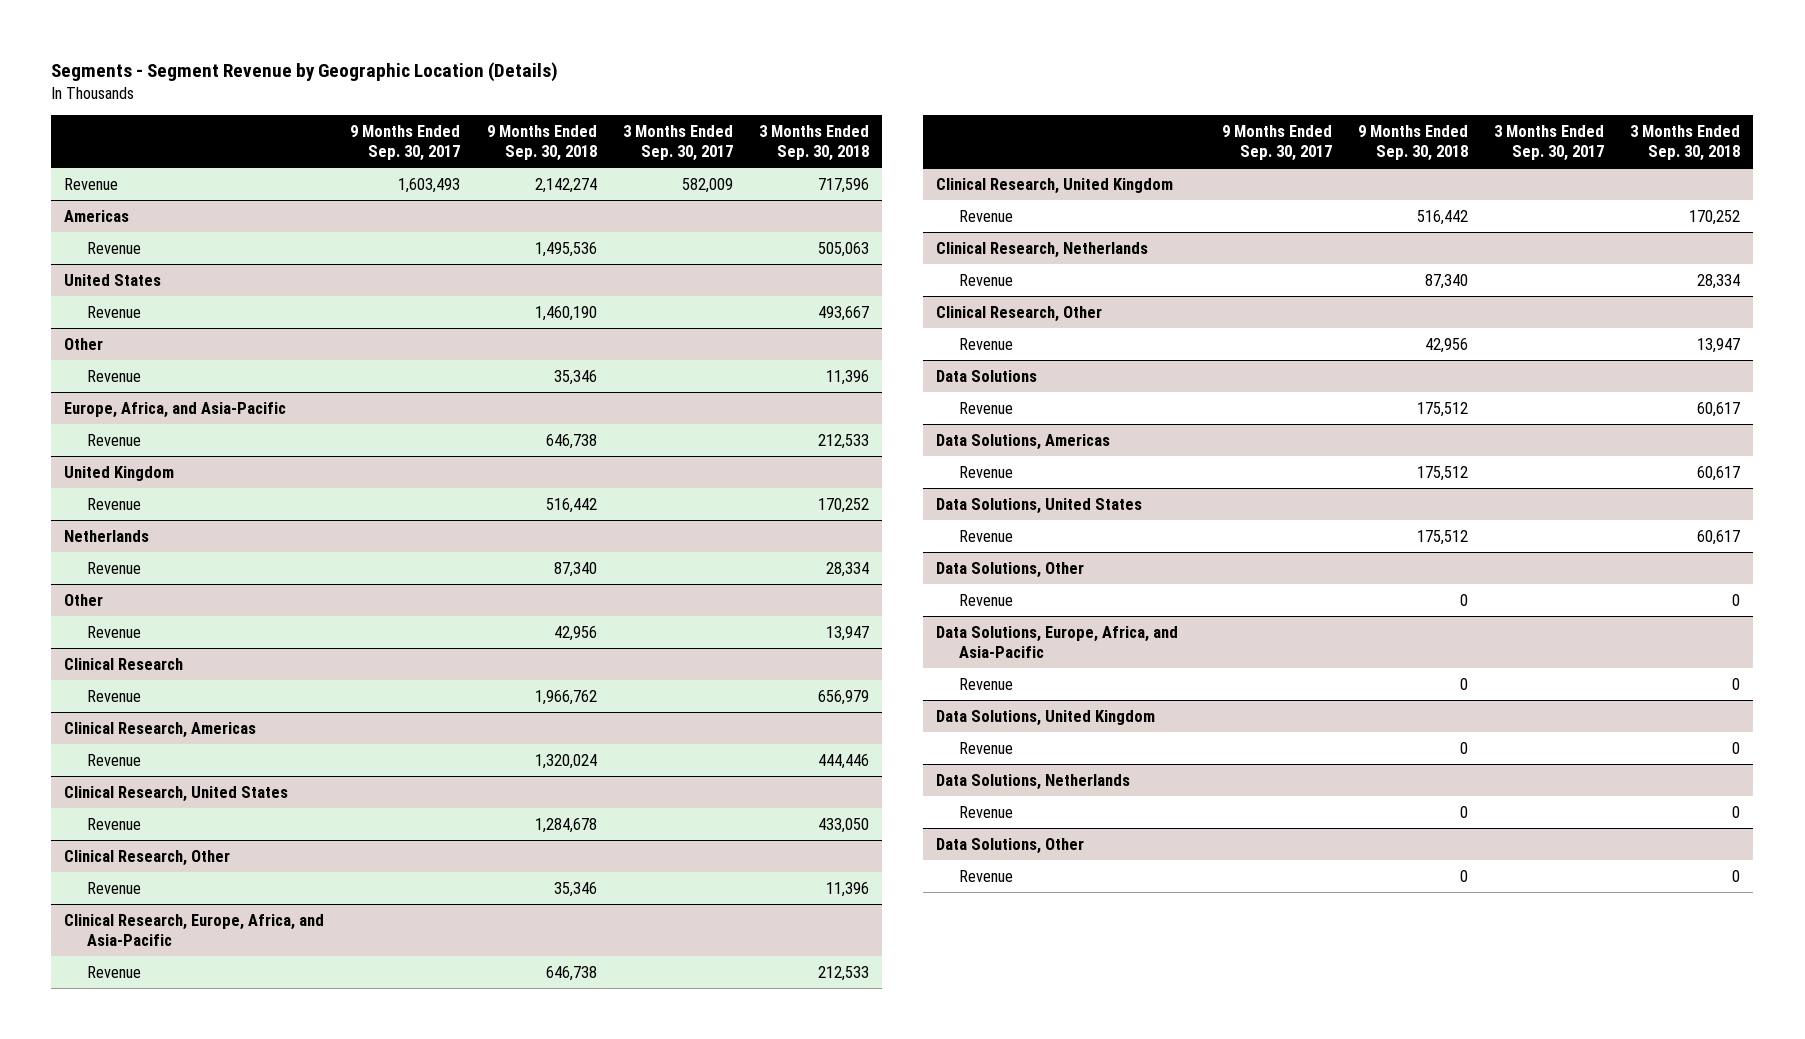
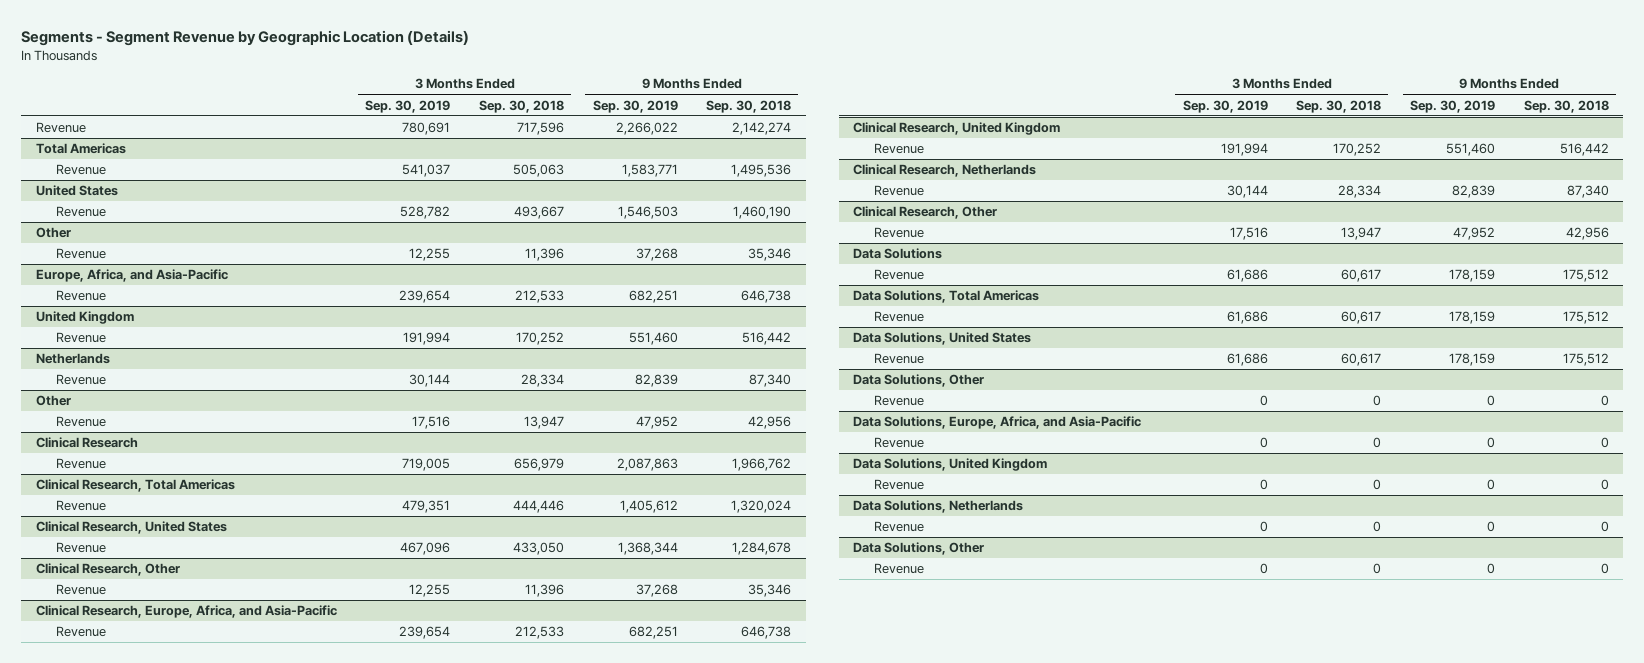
[350,125,461,162] 9 Months Ended Sep. 30, 2017 -> none
[622,125,733,162] 3 Months Ended Sep. 30, 2017 -> none
none -> [365,99,451,113] Sep. 30, 2019
none -> [592,99,678,113] Sep. 30, 2019
[64,209,130,222] Americas -> [35,143,126,155] Total Americas
[64,721,257,738] Clinical Research, Americas -> [35,479,235,493] Clinical Research, Total Americas
[935,433,1110,450] Data Solutions, Americas -> [852,290,1039,304] Data Solutions, Total Americas

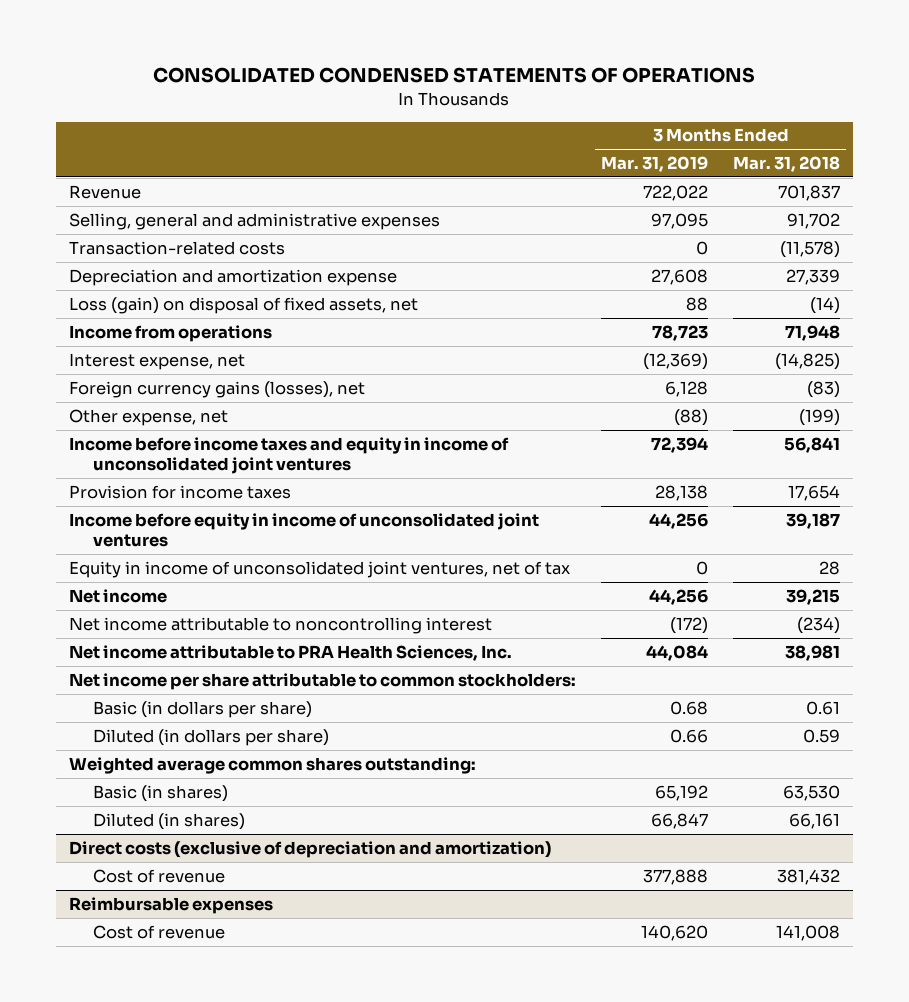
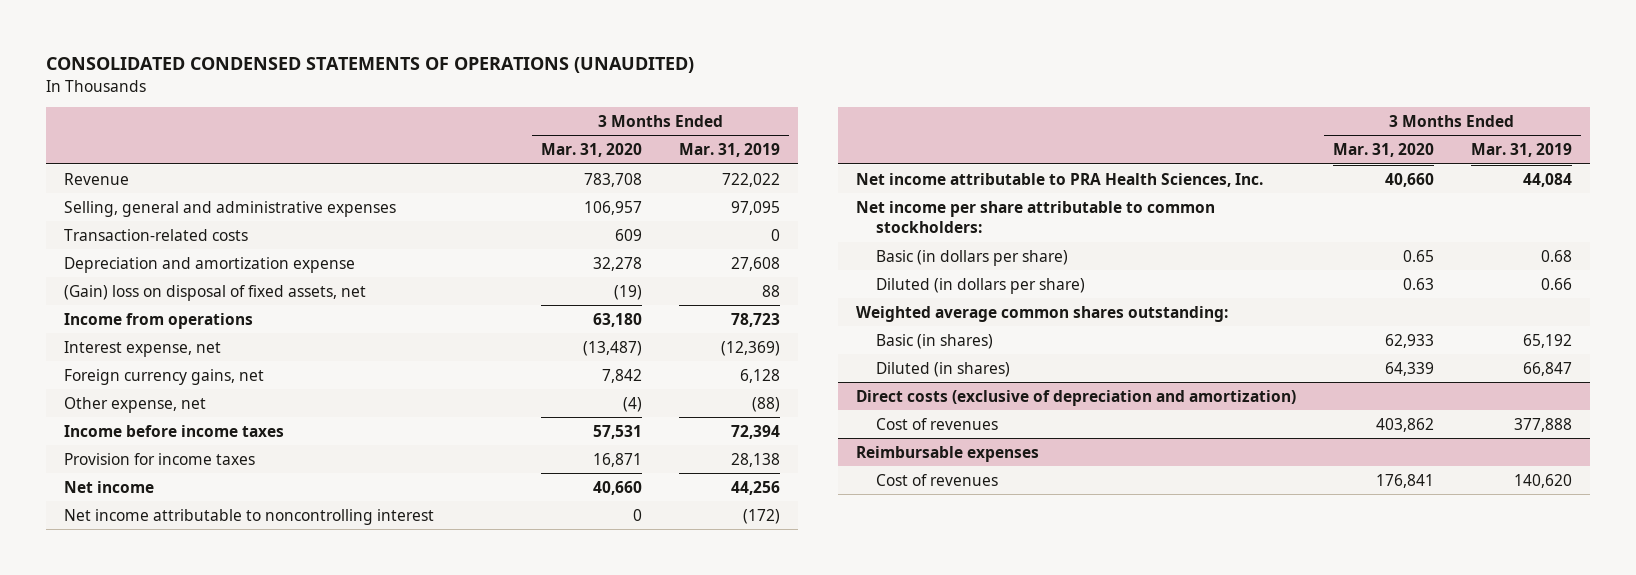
[153,67,756,84] CONSOLIDATED CONDENSED STATEMENTS OF OPERATIONS -> [45,57,694,74] CONSOLIDATED CONDENSED STATEMENTS OF OPERATIONS (UNAUDITED)
[733,156,841,173] Mar. 31, 2018 -> none
none -> [541,143,643,158] Mar. 31, 2020
[68,296,418,314] Loss (gain) on disposal of fixed assets, net -> [64,284,367,301] (Gain) loss on disposal of fixed assets, net
[68,380,365,398] Foreign currency gains (losses), net -> [64,368,265,385] Foreign currency gains, net
[68,436,509,475] Income before income taxes and equity in income of unconsolidated joint ventures -> [64,424,285,437] Income before income taxes
[68,512,539,548] Income before equity in income of unconsolidated joint ventures -> none
[68,560,570,578] Equity in income of unconsolidated joint ventures, net of tax -> none
[92,868,225,883] Cost of revenue -> [876,417,999,430] Cost of revenues
[92,924,225,939] Cost of revenue -> [876,473,999,486] Cost of revenues

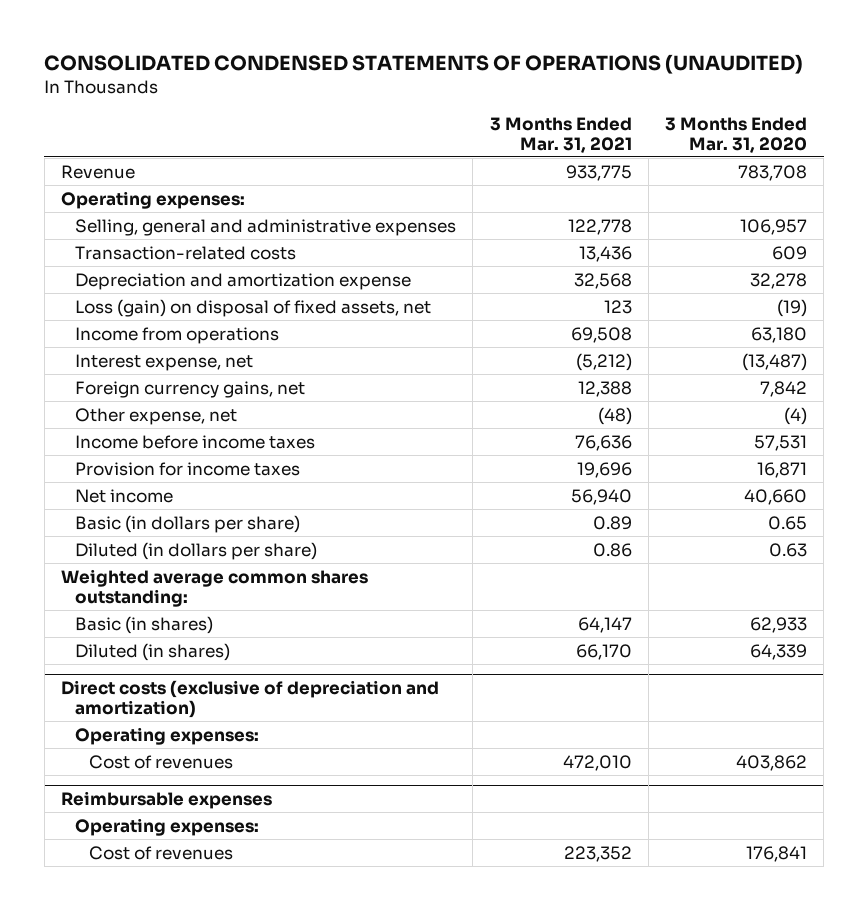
[678,143,780,158] Mar. 31, 2019 -> none
none -> [489,116,632,153] 3 Months Ended Mar. 31, 2021
none -> [61,190,246,209] Operating expenses:
[64,284,367,301] (Gain) loss on disposal of fixed assets, net -> [75,298,432,317] Loss (gain) on disposal of fixed assets, net
[64,508,435,525] Net income attributable to noncontrolling interest -> none
[856,172,1264,187] Net income attributable to PRA Health Sciences, Inc. -> none
[856,200,1216,234] Net income per share attributable to common stockholders: -> none
none -> [75,726,260,745] Operating expenses:
none -> [75,817,260,836] Operating expenses:

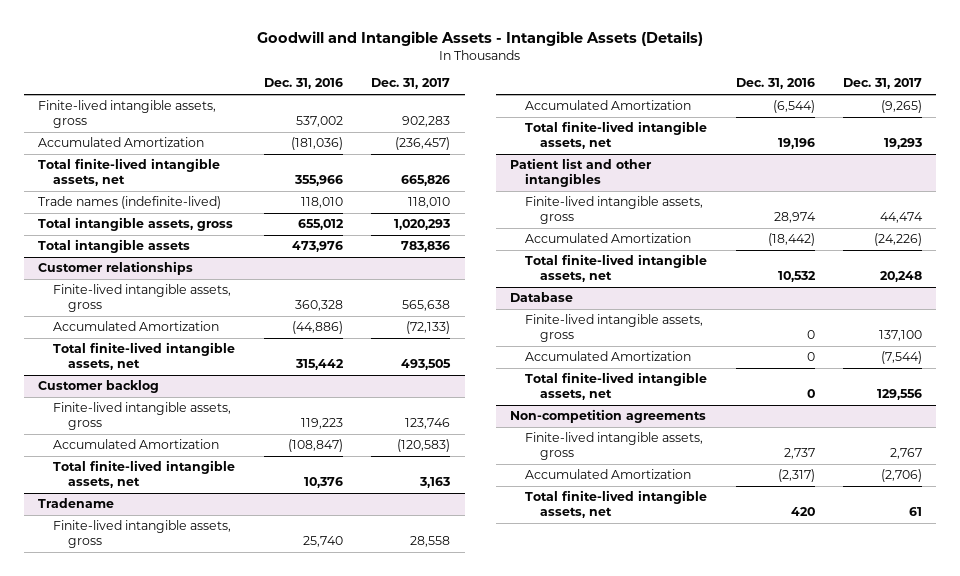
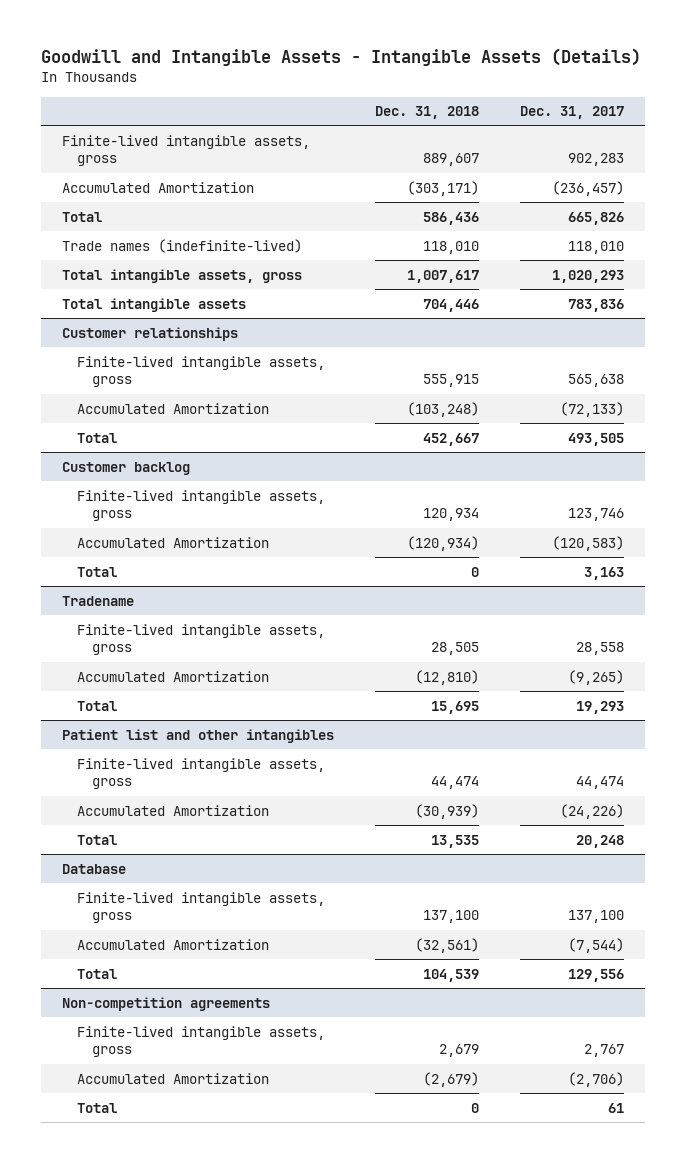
[263,78,343,90] Dec. 31, 2016 -> none
none -> [374,106,479,120] Dec. 31, 2018
[37,158,220,186] Total finite-lived intangible assets, net -> [61,211,102,222] Total
[52,342,235,370] Total finite-lived intangible assets, net -> [76,432,117,443] Total
[52,460,235,488] Total finite-lived intangible assets, net -> [76,566,117,577] Total
[524,121,707,149] Total finite-lived intangible assets, net -> [76,700,117,711] Total
[524,254,707,282] Total finite-lived intangible assets, net -> [76,834,117,845] Total
[524,372,707,400] Total finite-lived intangible assets, net -> [76,968,117,979] Total
[524,490,707,518] Total finite-lived intangible assets, net -> [76,1102,117,1113] Total

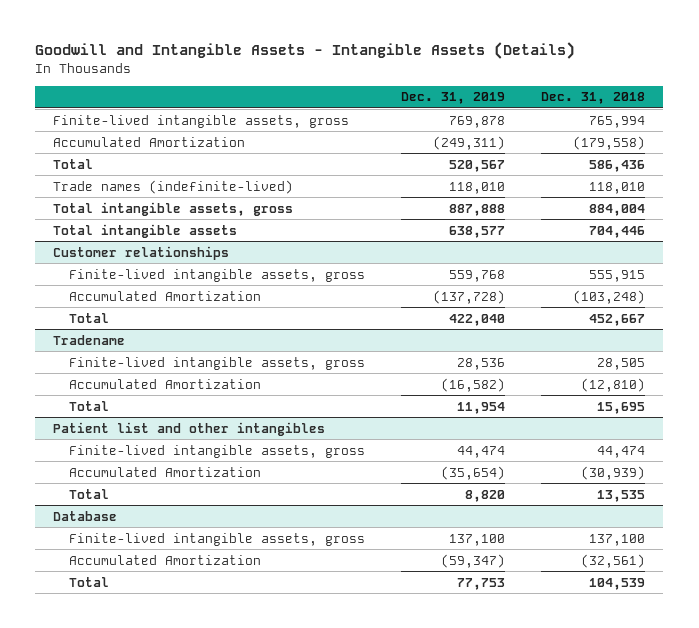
[520,106,625,120] Dec. 31, 2017 -> none
none -> [400,92,505,105] Dec. 31, 2019
[422,153,479,167] 889,607 -> [589,115,646,128] 765,994
[406,180,479,196] (303,171) -> [573,135,646,150] (179,558)
[406,269,479,283] 1,007,617 -> [589,203,646,216] 884,004
[61,461,190,475] Customer backlog -> none
[76,489,325,522] Finite-lived intangible assets, gross -> none
[76,536,269,548] Accumulated Amortization -> none
[76,566,117,577] Total -> none
[61,996,270,1011] Non-competition agreements -> none
[76,1025,325,1058] Finite-lived intangible assets, gross -> none
[76,1072,269,1084] Accumulated Amortization -> none
[76,1102,117,1113] Total -> none

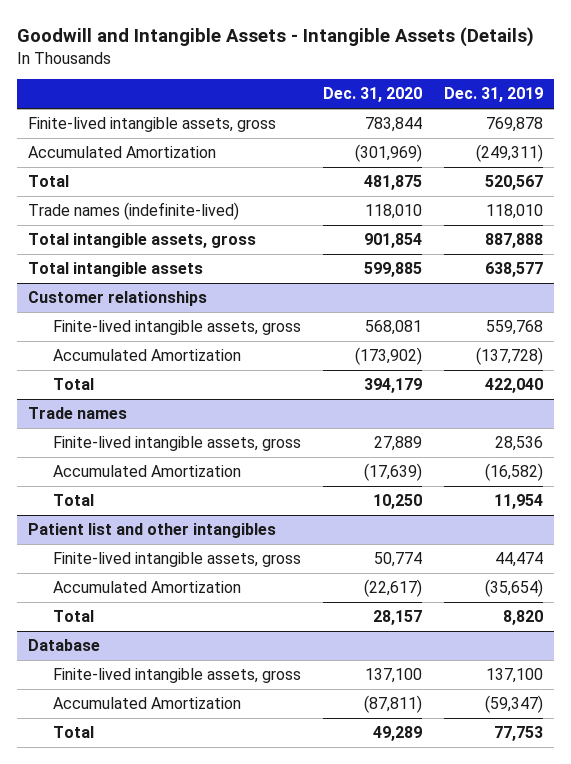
[541,92,646,105] Dec. 31, 2018 -> none
none -> [323,87,423,103] Dec. 31, 2020
[53,334,126,345] Tradename -> [28,406,128,419] Trade names

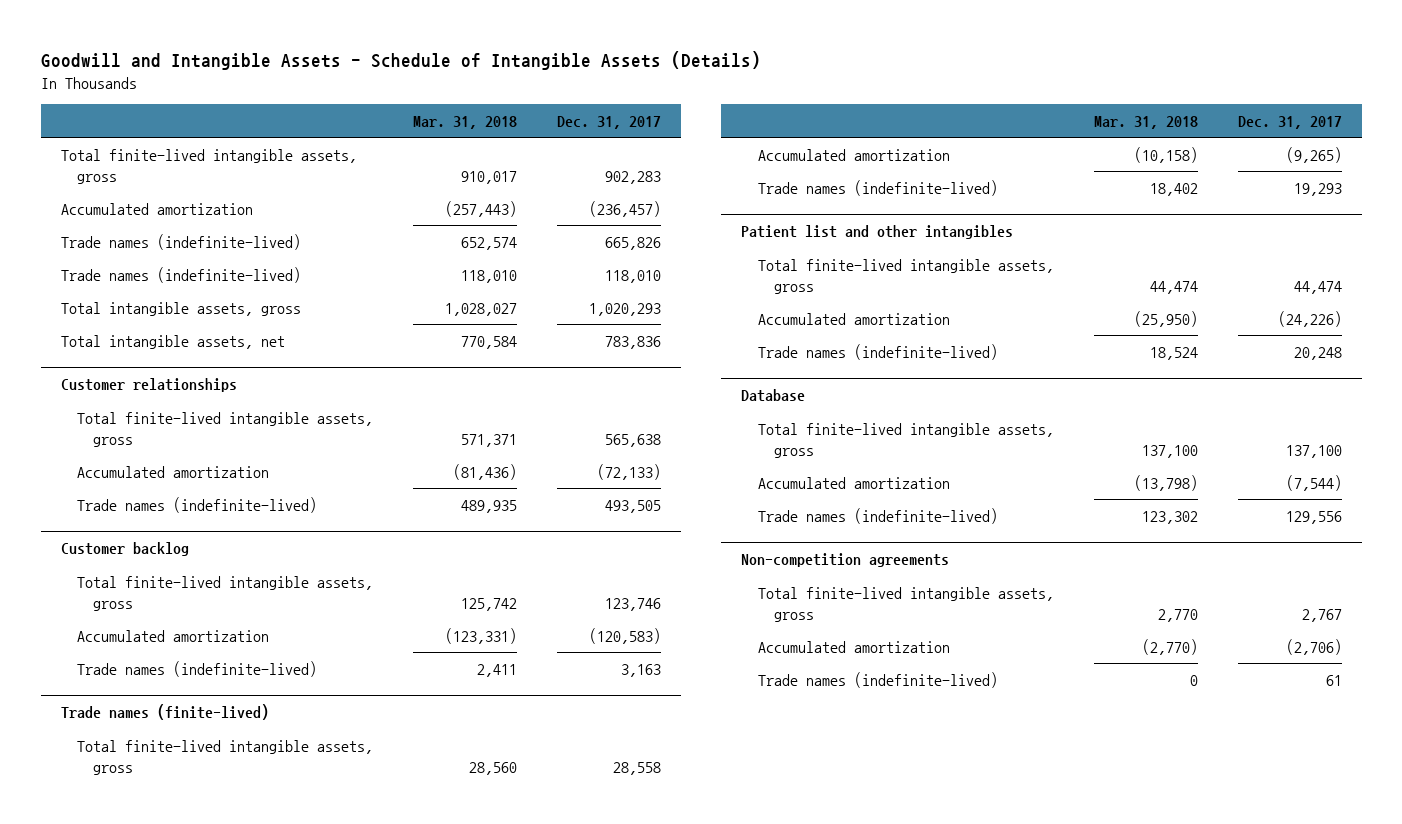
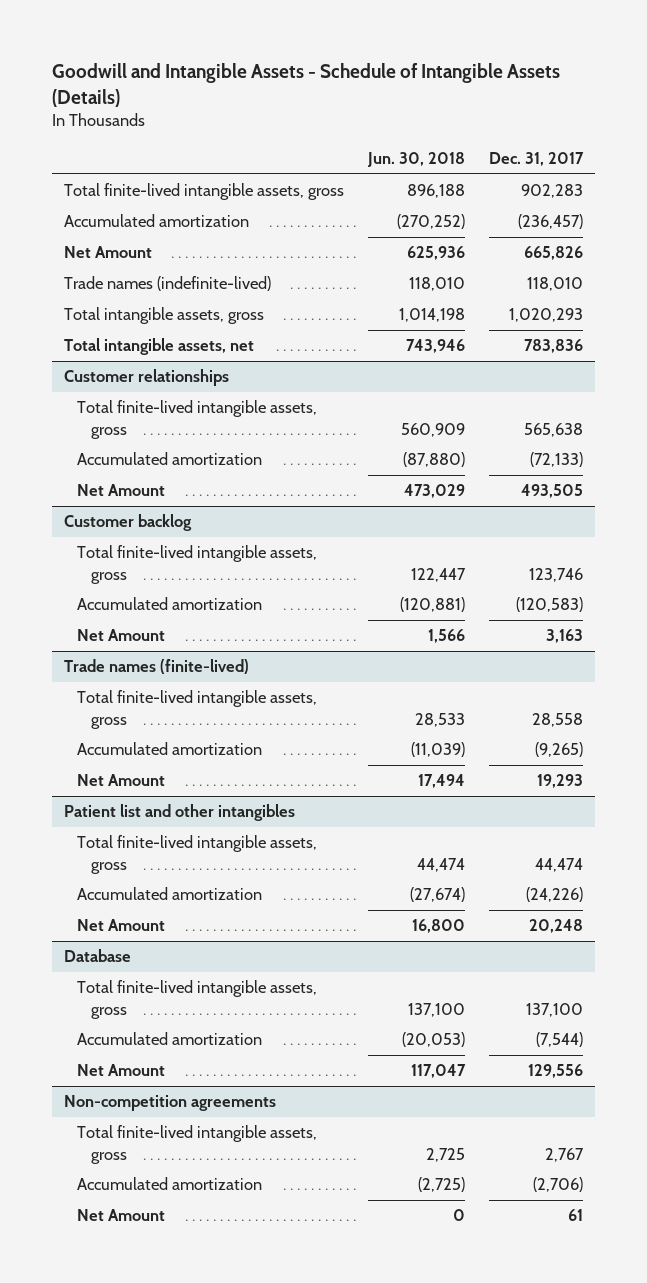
[412,115,517,129] Mar. 31, 2018 -> none
none -> [367,152,466,168] Jun. 30, 2018
[60,233,301,250] Trade names (indefinite-lived) -> [64,246,153,259] Net Amount
[76,496,317,513] Trade names (indefinite-lived) -> [77,484,166,497] Net Amount
[76,660,317,677] Trade names (indefinite-lived) -> [77,629,166,642] Net Amount
[757,179,998,196] Trade names (indefinite-lived) -> [77,774,166,787] Net Amount
[757,343,998,360] Trade names (indefinite-lived) -> [77,919,166,932] Net Amount
[757,507,998,524] Trade names (indefinite-lived) -> [77,1064,166,1077] Net Amount
[757,671,998,688] Trade names (indefinite-lived) -> [77,1209,166,1222] Net Amount

